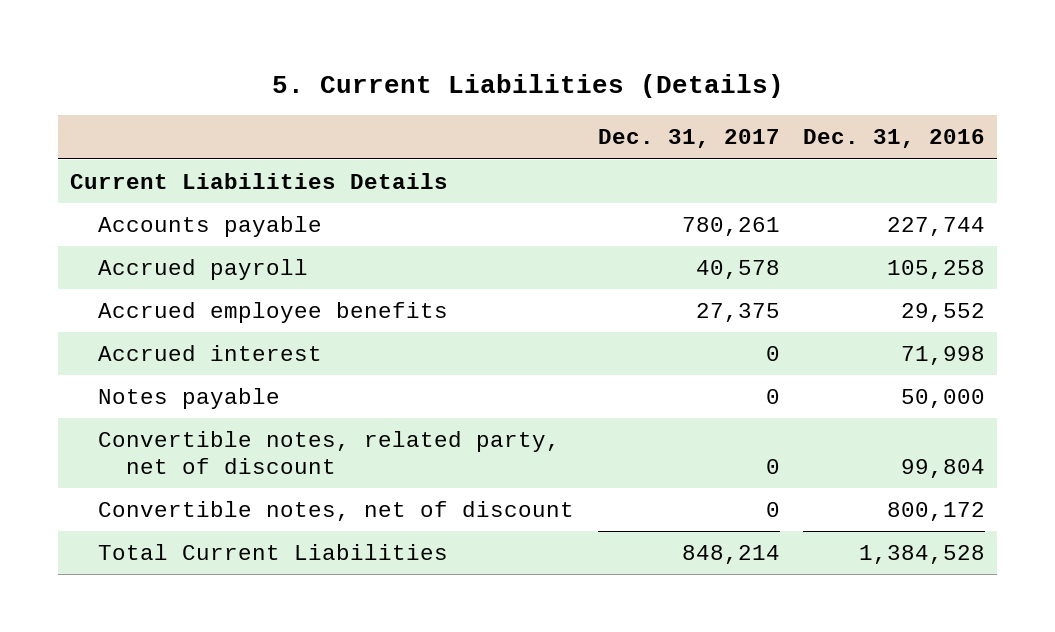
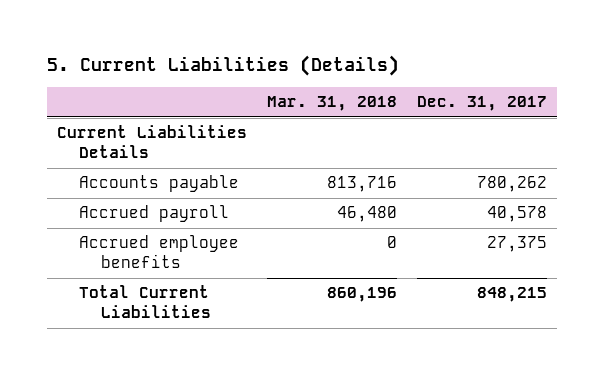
[803,129,986,149] Dec. 31, 2016 -> none
none -> [266,95,397,111] Mar. 31, 2018
[681,217,780,237] 780,261 -> [476,176,547,193] 780,262
[98,345,323,362] Accrued interest -> none
[98,388,281,410] Notes payable -> none
[98,431,561,474] Convertible notes, related party, net of discount -> none
[98,501,575,522] Convertible notes, net of discount -> none
[681,545,780,565] 848,214 -> [476,287,547,303] 848,215

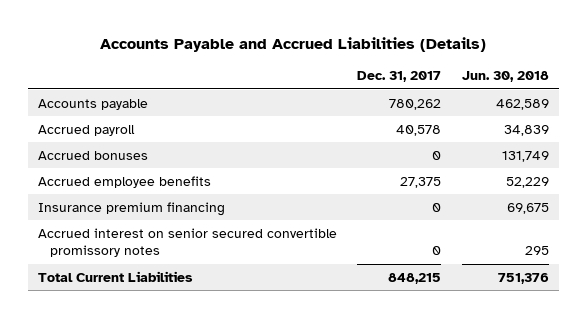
[47,55,400,77] 5. Current Liabilities (Details) -> [100,36,487,52] Accounts Payable and Accrued Liabilities (Details)
[266,95,397,111] Mar. 31, 2018 -> none
none -> [461,71,549,83] Jun. 30, 2018
[57,125,248,159] Current Liabilities Details -> none
none -> [37,150,148,160] Accrued bonuses
none -> [37,201,225,216] Insurance premium financing
none -> [37,227,337,258] Accrued interest on senior secured convertible promissory notes

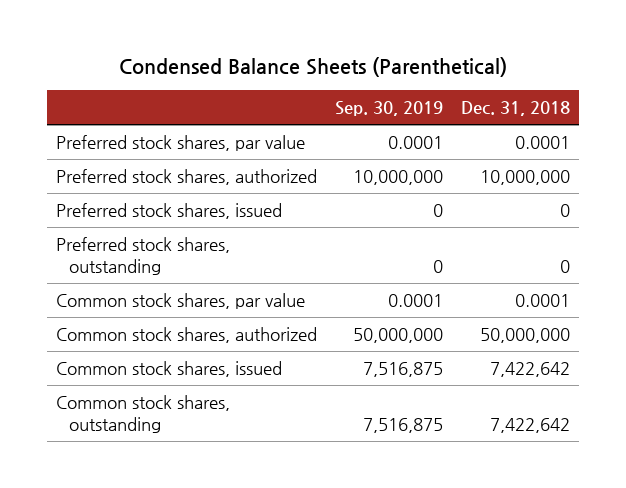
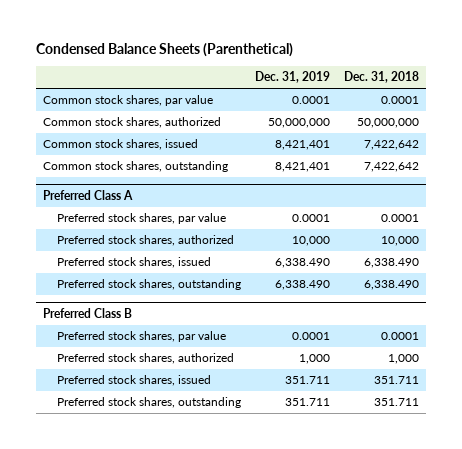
[335,101,444,117] Sep. 30, 2019 -> none
none -> [255,71,331,84] Dec. 31, 2019
[56,134,306,151] Preferred stock shares, par value -> none
[56,168,318,185] Preferred stock shares, authorized -> none
[56,202,283,219] Preferred stock shares, issued -> none
[56,236,231,275] Preferred stock shares, outstanding -> none
none -> [42,189,133,200] Preferred Class A
none -> [57,213,227,225] Preferred stock shares, par value
none -> [57,235,235,247] Preferred stock shares, authorized
none -> [57,257,212,269] Preferred stock shares, issued
none -> [57,279,242,291] Preferred stock shares, outstanding
none -> [42,307,132,318] Preferred Class B
none -> [57,331,227,343] Preferred stock shares, par value
none -> [57,353,235,365] Preferred stock shares, authorized
none -> [57,375,212,387] Preferred stock shares, issued
none -> [57,397,242,409] Preferred stock shares, outstanding

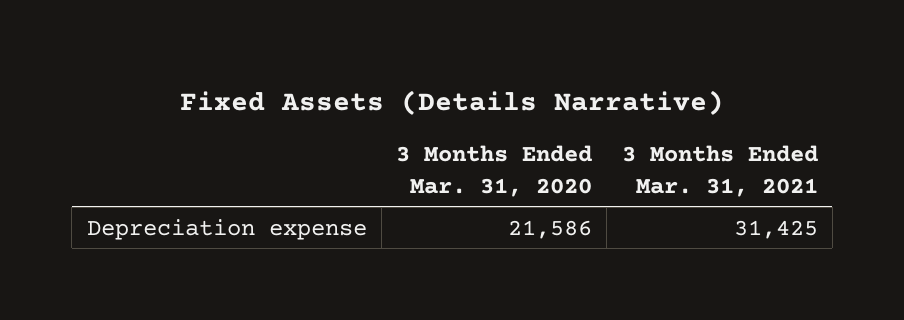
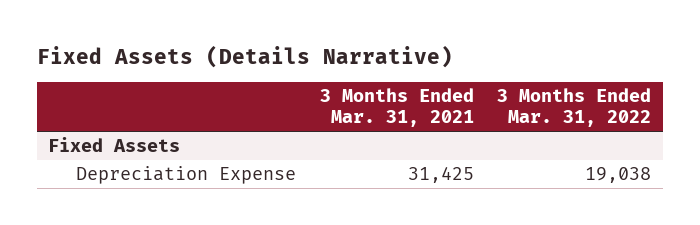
[396,145,593,197] 3 Months Ended Mar. 31, 2020 -> none
none -> [497,88,652,128] 3 Months Ended Mar. 31, 2022
none -> [48,137,181,153] Fixed Assets
[86,218,367,240] Depreciation expense -> [76,166,297,185] Depreciation Expense

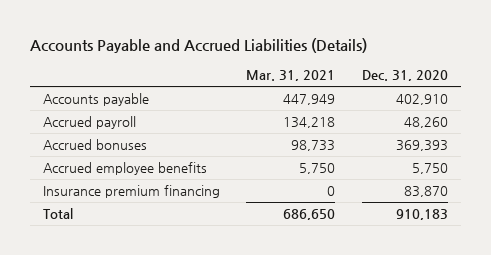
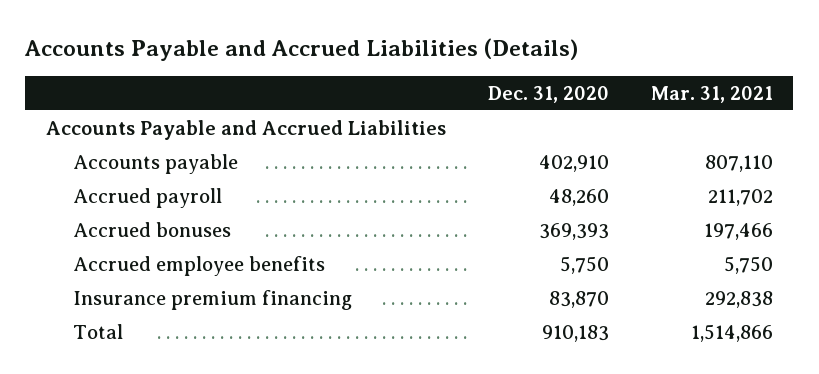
none -> [46,119,447,140] Accounts Payable and Accrued Liabilities
[283,94,336,106] 447,949 -> [704,154,773,172] 807,110
[283,117,336,129] 134,218 -> [707,188,773,206] 211,702
[291,140,336,152] 98,733 -> [703,222,773,240] 197,466
[327,186,336,197] 0 -> [704,290,773,308] 292,838
[283,209,336,221] 686,650 -> [690,323,773,342] 1,514,866

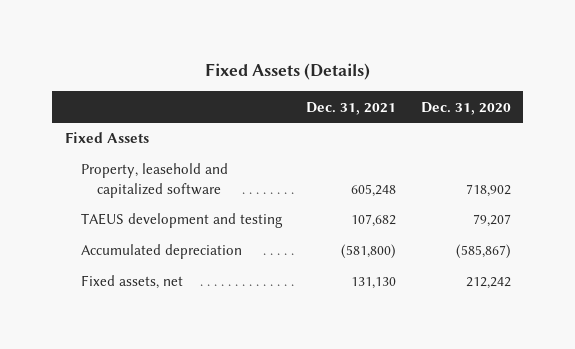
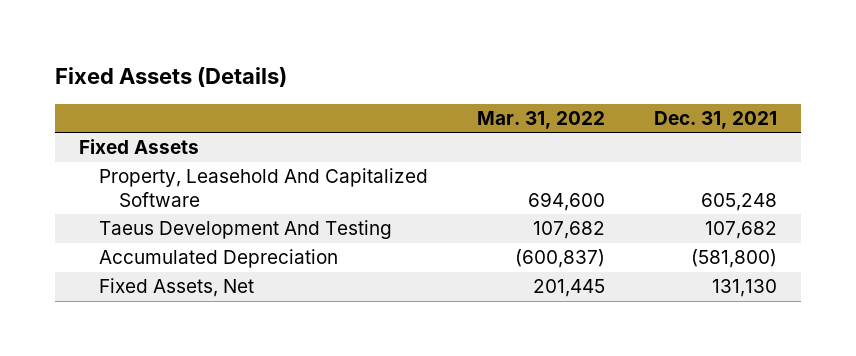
[420,101,511,115] Dec. 31, 2020 -> none
none -> [477,111,606,130] Mar. 31, 2022
[80,163,228,198] Property, leasehold and capitalized software -> [99,168,429,207] Property, Leasehold And Capitalized Software
[80,213,283,229] TAEUS development and testing -> [99,220,393,240] Taeus Development And Testing
[80,244,242,260] Accumulated depreciation -> [99,249,339,269] Accumulated Depreciation
[80,275,183,290] Fixed assets, net -> [99,278,255,298] Fixed Assets, Net

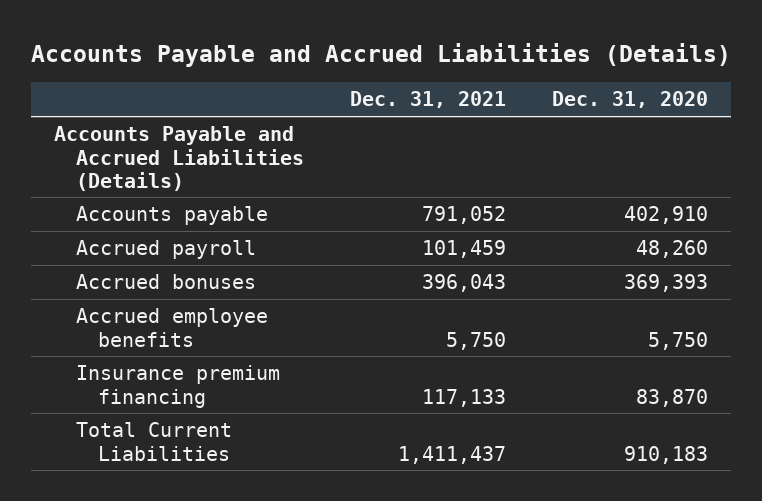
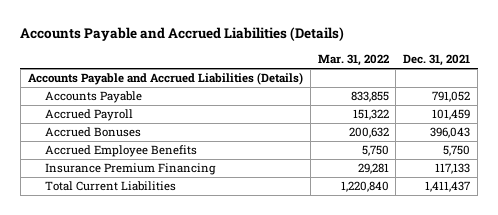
[552,91,709,109] Dec. 31, 2020 -> none
none -> [317,54,389,67] Mar. 31, 2022
[76,206,269,226] Accounts payable -> [44,91,142,104] Accounts Payable
[76,240,257,260] Accrued payroll -> [44,109,133,122] Accrued Payroll
[76,274,257,290] Accrued bonuses -> [44,127,141,138] Accrued Bonuses
[76,308,269,347] Accrued employee benefits -> [44,145,197,158] Accrued Employee Benefits
[76,365,281,408] Insurance premium financing -> [44,163,216,176] Insurance Premium Financing

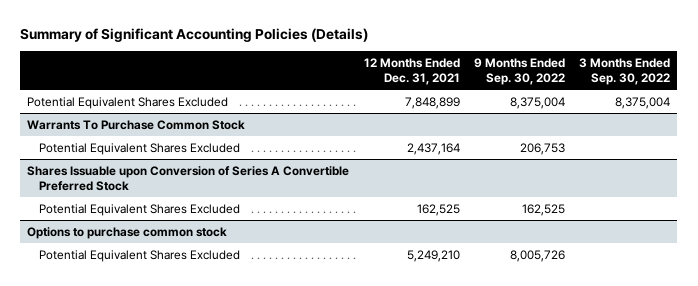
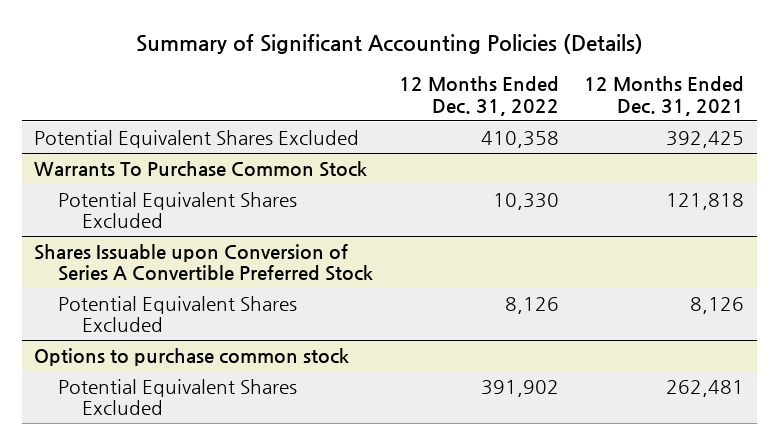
[473,58,565,86] 9 Months Ended Sep. 30, 2022 -> none
[579,58,671,86] 3 Months Ended Sep. 30, 2022 -> none
none -> [398,76,559,116] 12 Months Ended Dec. 31, 2022
[404,96,460,109] 7,848,899 -> [665,130,744,148] 392,425
[406,142,460,155] 2,437,164 -> [665,192,744,210] 121,818
[416,203,460,216] 162,525 -> [689,296,744,314] 8,126
[406,249,460,262] 5,249,210 -> [665,379,744,397] 262,481

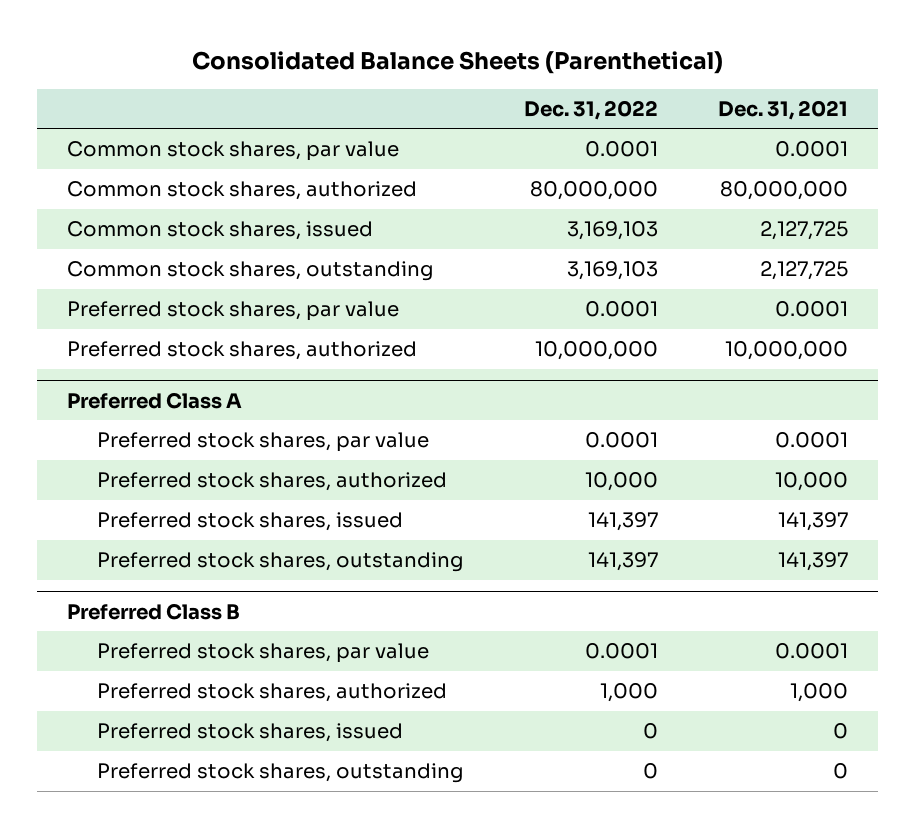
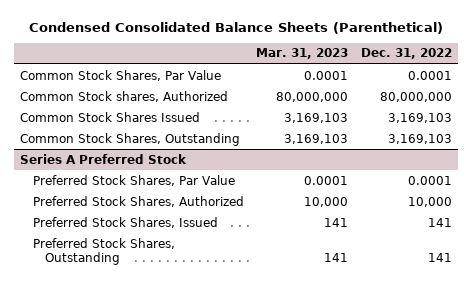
[191,50,723,74] Consolidated Balance Sheets (Parenthetical) -> [29,21,444,34] Condensed Consolidated Balance Sheets (Parenthetical)
[717,99,848,120] Dec. 31, 2021 -> none
none -> [256,48,349,60] Mar. 31, 2023
[67,392,243,410] Preferred Class A -> none
[97,432,430,453] Preferred stock shares, par value -> none
[97,472,448,492] Preferred stock shares, authorized -> none
[67,603,241,621] Preferred Class B -> none
[97,643,430,664] Preferred stock shares, par value -> none
[97,683,448,703] Preferred stock shares, authorized -> none
[97,723,404,743] Preferred stock shares, issued -> none
[97,763,465,784] Preferred stock shares, outstanding -> none
[67,141,400,162] Common stock shares, par value -> [20,69,222,81] Common Stock Shares, Par Value
[67,181,418,201] Common stock shares, authorized -> [20,90,229,102] Common Stock shares, Authorized
[67,221,374,241] Common stock shares, issued -> [20,111,201,122] Common Stock Shares Issued
[67,261,435,282] Common stock shares, outstanding -> [20,132,241,146] Common Stock Shares, Outstanding
none -> [20,153,188,164] Series A Preferred Stock
[67,301,400,322] Preferred stock shares, par value -> [32,174,235,186] Preferred Stock Shares, Par Value
[67,341,418,361] Preferred stock shares, authorized -> [32,195,244,207] Preferred Stock Shares, Authorized
[534,341,658,361] 10,000,000 -> [407,196,452,207] 10,000
[97,512,404,532] Preferred stock shares, issued -> [32,216,218,228] Preferred Stock Shares, Issued
[587,512,658,532] 141,397 -> [427,217,452,227] 141
[97,552,465,573] Preferred stock shares, outstanding -> [32,237,175,266] Preferred Stock Shares, Outstanding
[587,552,658,572] 141,397 -> [427,253,452,263] 141

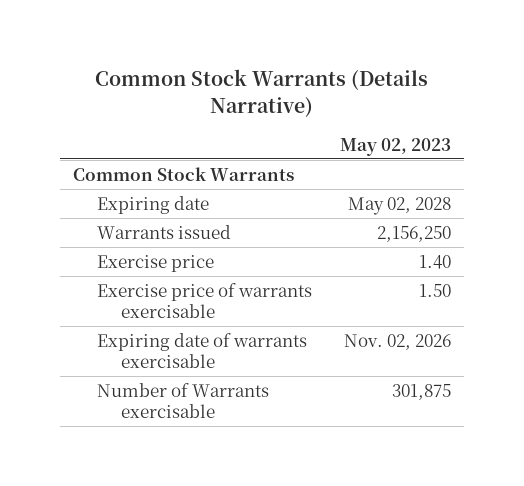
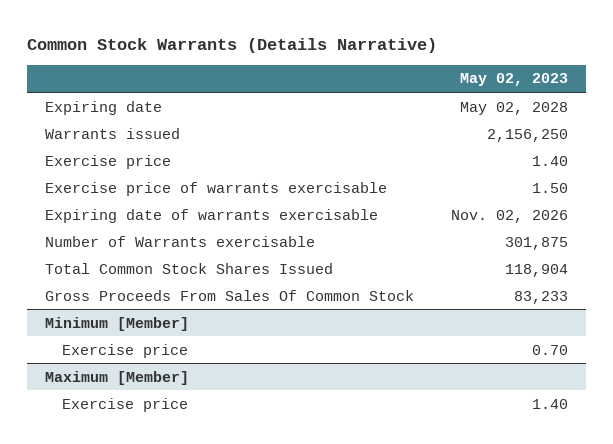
[73,166,295,181] Common Stock Warrants -> none
none -> [44,262,333,274] Total Common Stock Shares Issued
none -> [44,289,414,301] Gross Proceeds From Sales Of Common Stock
none -> [44,316,189,331] Minimum [Member]
none -> [62,343,189,358] Exercise price
none -> [44,370,189,385] Maximum [Member]
none -> [62,397,189,412] Exercise price

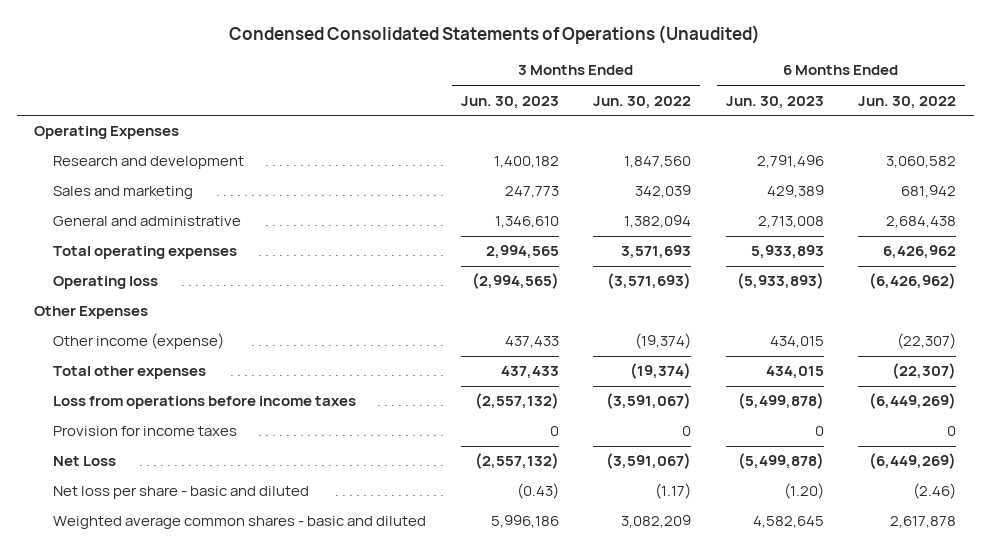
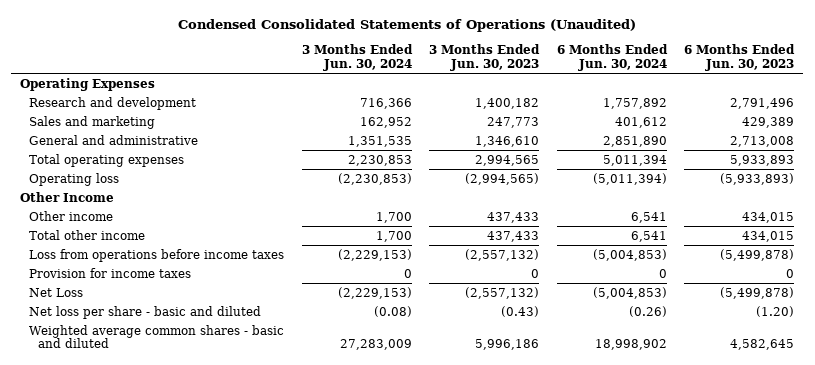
[593,95,692,109] Jun. 30, 2022 -> none
[858,95,957,109] Jun. 30, 2022 -> none
none -> [301,43,413,71] 3 Months Ended Jun. 30, 2024
none -> [556,43,668,71] 6 Months Ended Jun. 30, 2024
[34,306,149,320] Other Expenses -> none
none -> [20,191,115,202] Other Income
[53,333,225,350] Other income (expense) -> [29,210,114,221] Other income
[53,366,207,380] Total other expenses -> [29,229,146,240] Total other income

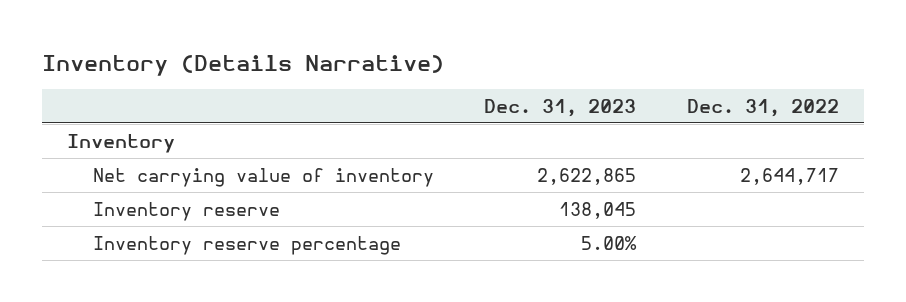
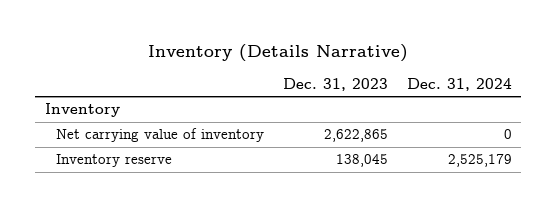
[686,98,839,117] Dec. 31, 2022 -> none
none -> [406,78,512,92] Dec. 31, 2024
[93,235,402,255] Inventory reserve percentage -> none

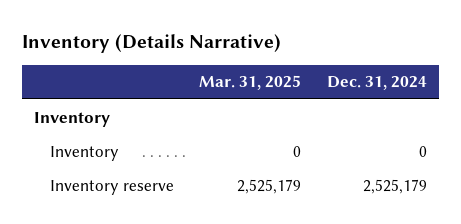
[282,78,388,92] Dec. 31, 2023 -> none
none -> [199,75,302,91] Mar. 31, 2025
[55,128,264,143] Net carrying value of inventory -> [49,145,119,161] Inventory

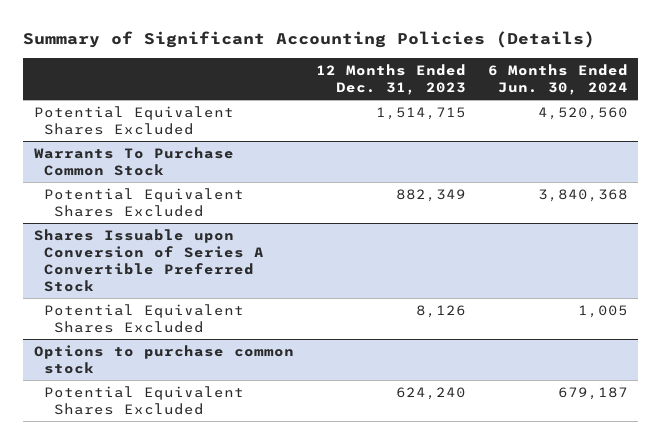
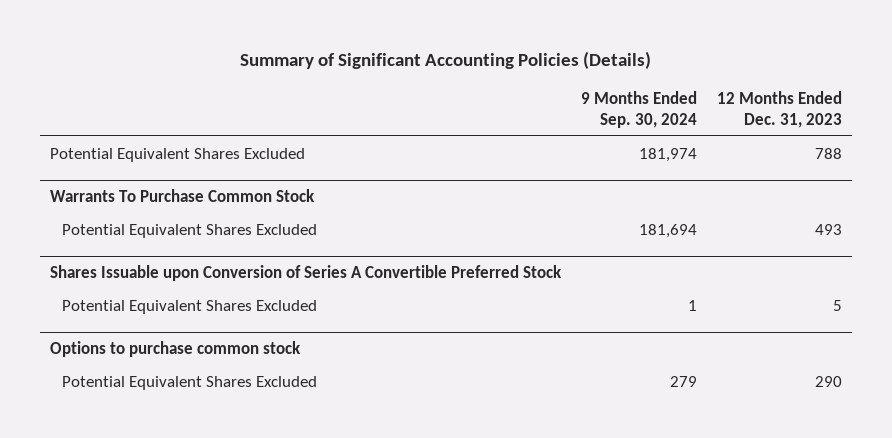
[487,63,628,95] 6 Months Ended Jun. 30, 2024 -> none
none -> [580,90,697,128] 9 Months Ended Sep. 30, 2024
[375,106,466,120] 1,514,715 -> [815,147,843,159] 788
[395,188,466,202] 882,349 -> [815,223,843,235] 493
[415,304,466,318] 8,126 -> [833,299,843,311] 5
[395,386,466,400] 624,240 -> [815,375,843,387] 290

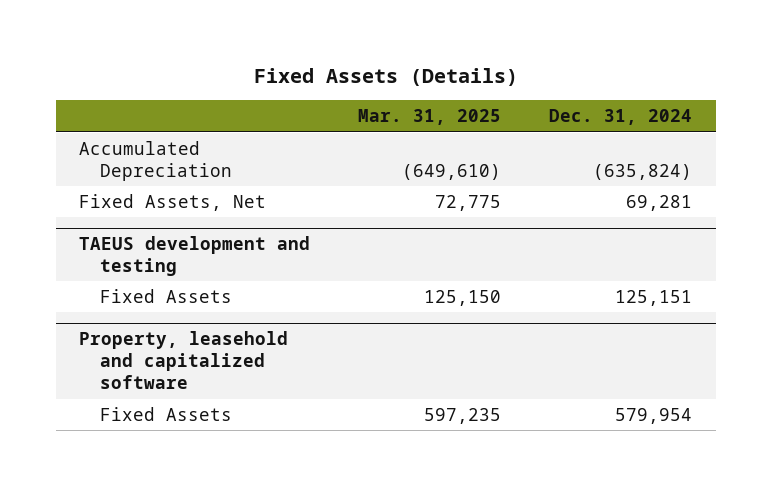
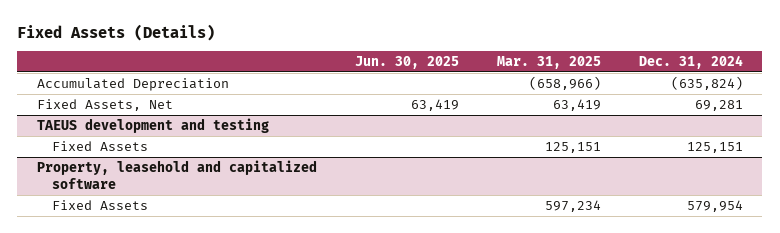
none -> [354,55,459,69] Jun. 30, 2025
[402,164,502,181] (649,610) -> [528,76,601,91] (658,966)
[435,194,502,211] 72,775 -> [552,99,601,112] 63,419
[424,289,502,306] 125,150 -> [544,142,601,154] 125,151
[424,407,502,424] 597,235 -> [544,200,601,213] 597,234

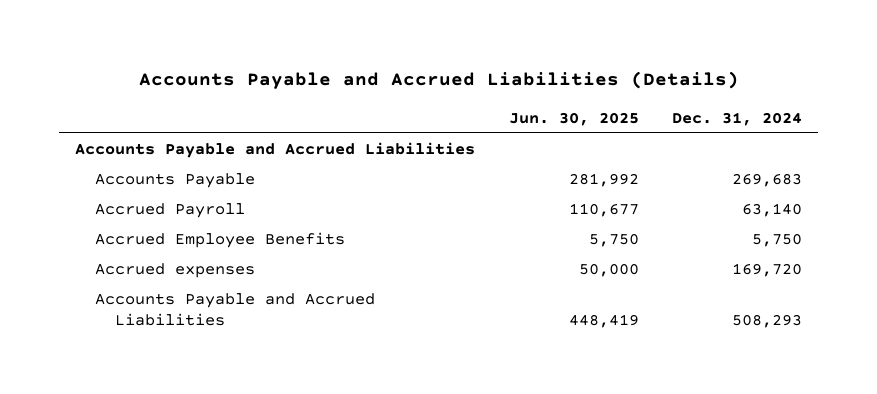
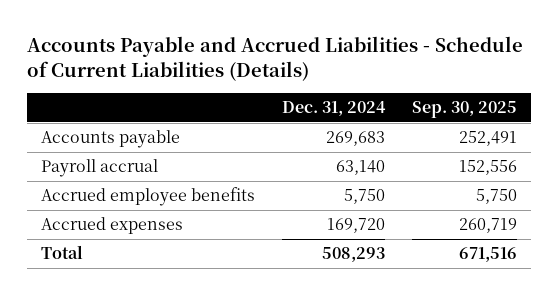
[138,71,739,90] Accounts Payable and Accrued Liabilities (Details) -> [27,35,524,81] Accounts Payable and Accrued Liabilities - Schedule of Current Liabilities (Details)
[508,111,639,126] Jun. 30, 2025 -> none
none -> [412,100,518,118] Sep. 30, 2025
[75,142,476,159] Accounts Payable and Accrued Liabilities -> none
[95,173,256,189] Accounts Payable -> [40,130,180,149] Accounts payable
[95,203,246,219] Accrued Payroll -> [40,159,158,178] Payroll accrual
[95,232,346,249] Accrued Employee Benefits -> [40,187,255,207] Accrued employee benefits
[95,293,376,326] Accounts Payable and Accrued Liabilities -> [40,245,83,260] Total

